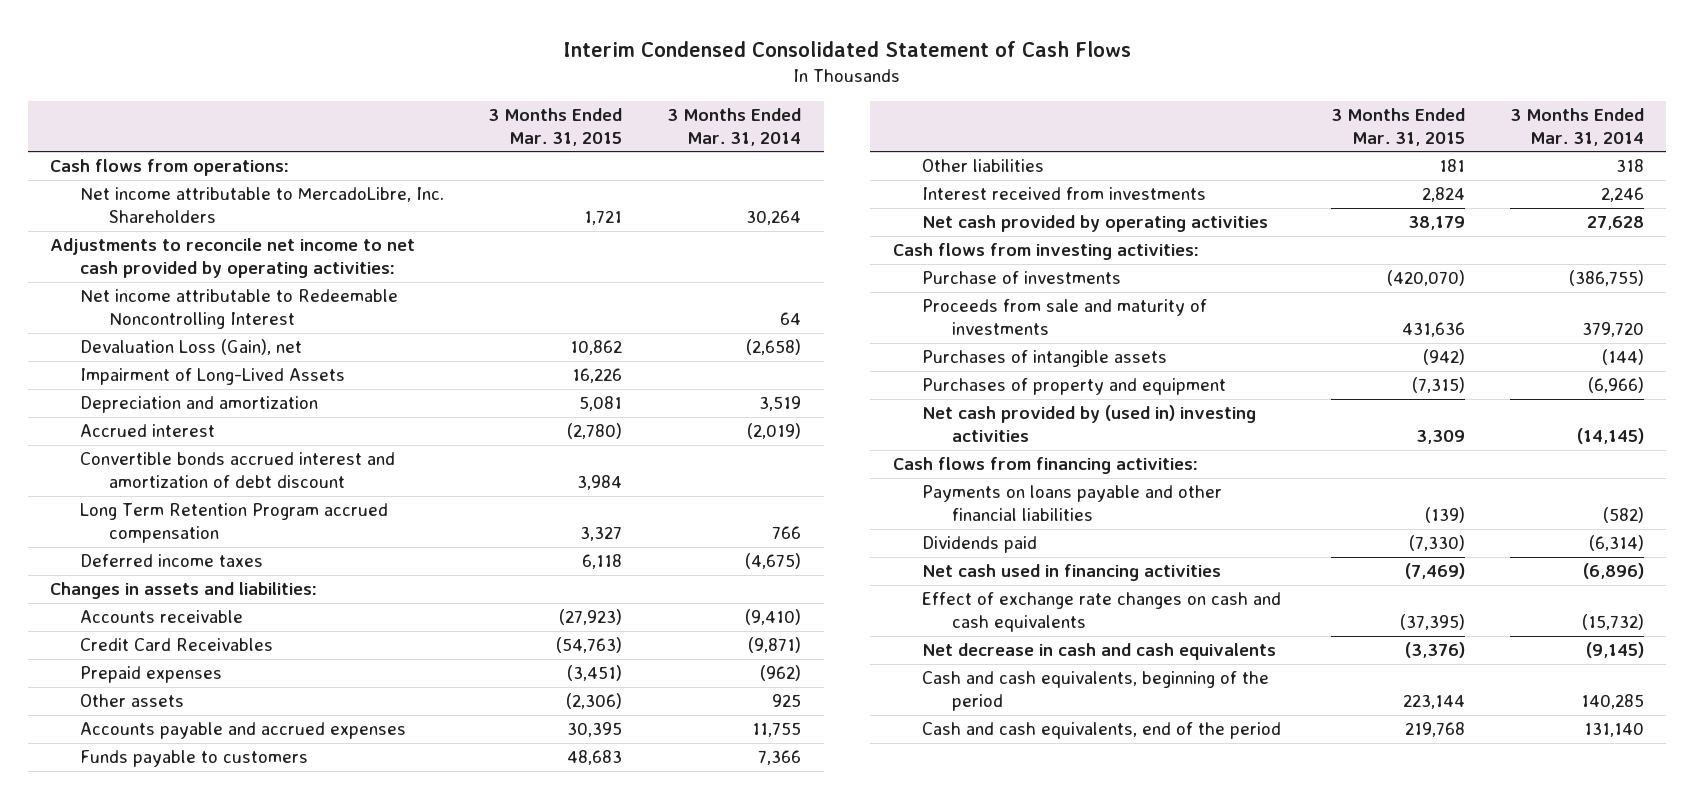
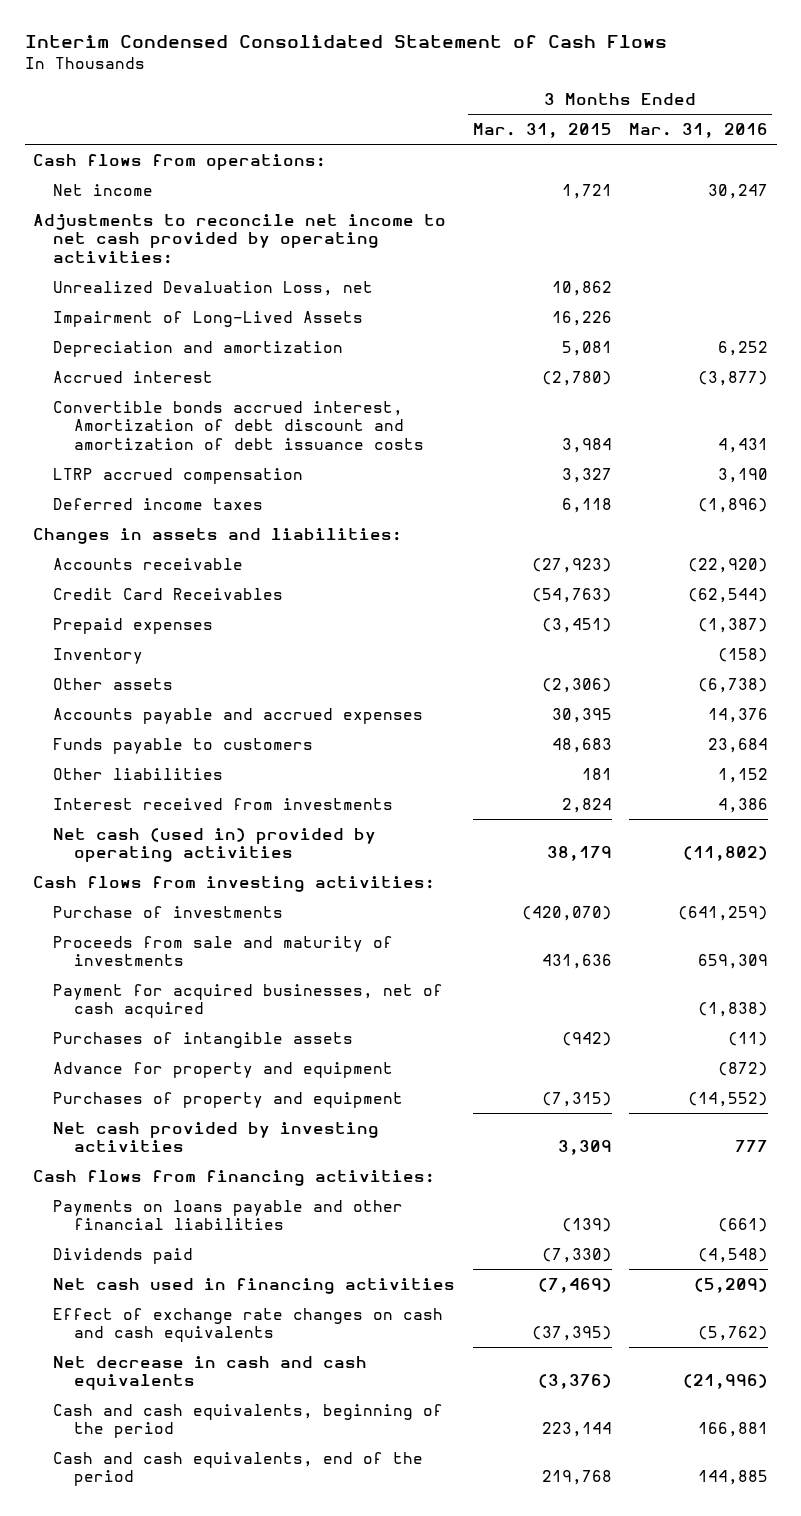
[667,107,802,146] 3 Months Ended Mar. 31, 2014 -> none
none -> [629,122,769,138] Mar. 31, 2016
[79,187,444,224] Net income attributable to MercadoLibre, Inc. Shareholders -> [53,183,154,196] Net income
[79,289,398,330] Net income attributable to Redeemable Noncontrolling Interest -> none
[79,339,302,356] Devaluation Loss (Gain), net -> [53,280,374,296] Unrealized Devaluation Loss, net
[79,452,395,489] Convertible bonds accrued interest and amortization of debt discount -> [53,400,424,450] Convertible bonds accrued interest, Amortization of debt discount and amortization of debt issuance costs
[79,503,388,544] Long Term Retention Program accrued compensation -> [53,467,304,484] LTRP accrued compensation
none -> [53,647,144,664] Inventory
[922,215,1269,233] Net cash provided by operating activities -> [53,827,377,863] Net cash (used in) provided by operating activities
none -> [53,983,444,1019] Payment for acquired businesses, net of cash acquired
none -> [53,1061,394,1078] Advance for property and equipment
[922,405,1257,443] Net cash provided by (used in) investing activities -> [53,1121,380,1153] Net cash provided by investing activities

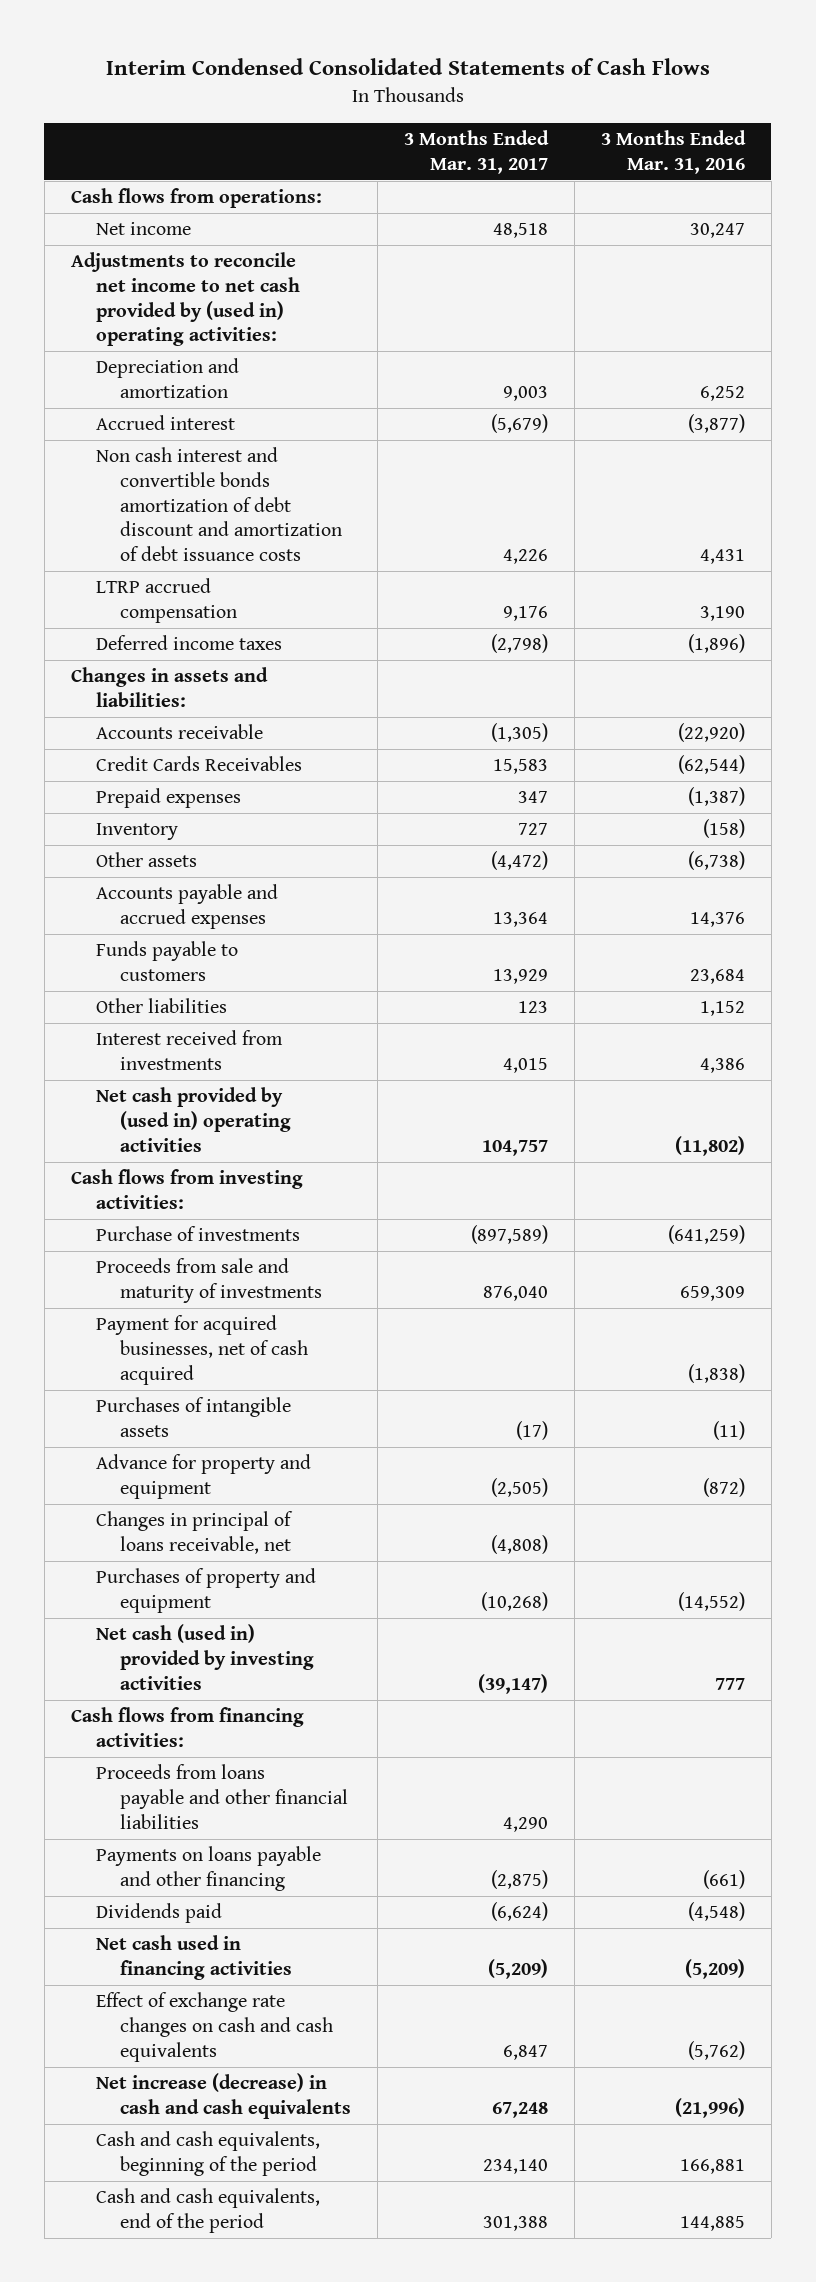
[24,35,667,49] Interim Condensed Consolidated Statement of Cash Flows -> [105,58,710,76] Interim Condensed Consolidated Statements of Cash Flows
[472,122,612,138] Mar. 31, 2015 -> none
none -> [404,129,550,174] 3 Months Ended Mar. 31, 2017
[53,280,374,296] Unrealized Devaluation Loss, net -> none
[53,310,364,327] Impairment of Long-Lived Assets -> none
[33,213,447,264] Adjustments to reconcile net income to net cash provided by operating activities: -> [70,252,300,347] Adjustments to reconcile net income to net cash provided by (used in) operating activities:
[53,400,424,450] Convertible bonds accrued interest, Amortization of debt discount and amortization of debt issuance costs -> [95,447,343,561] Non cash interest and convertible bonds amortization of debt discount and amortization of debt issuance costs
[53,587,284,600] Credit Card Receivables -> [95,756,302,772] Credit Cards Receivables
[53,827,377,863] Net cash (used in) provided by operating activities -> [95,1087,292,1152] Net cash provided by (used in) operating activities
none -> [95,1511,293,1555] Changes in principal of loans receivable, net
[53,1121,380,1153] Net cash provided by investing activities -> [95,1624,315,1690] Net cash (used in) provided by investing activities
none -> [95,1764,349,1829] Proceeds from loans payable and other financial liabilities
[53,1199,404,1231] Payments on loans payable and other financial liabilities -> [95,1846,321,1892] Payments on loans payable and other financing
[53,1355,368,1391] Net decrease in cash and cash equivalents -> [95,2073,352,2120] Net increase (decrease) in cash and cash equivalents

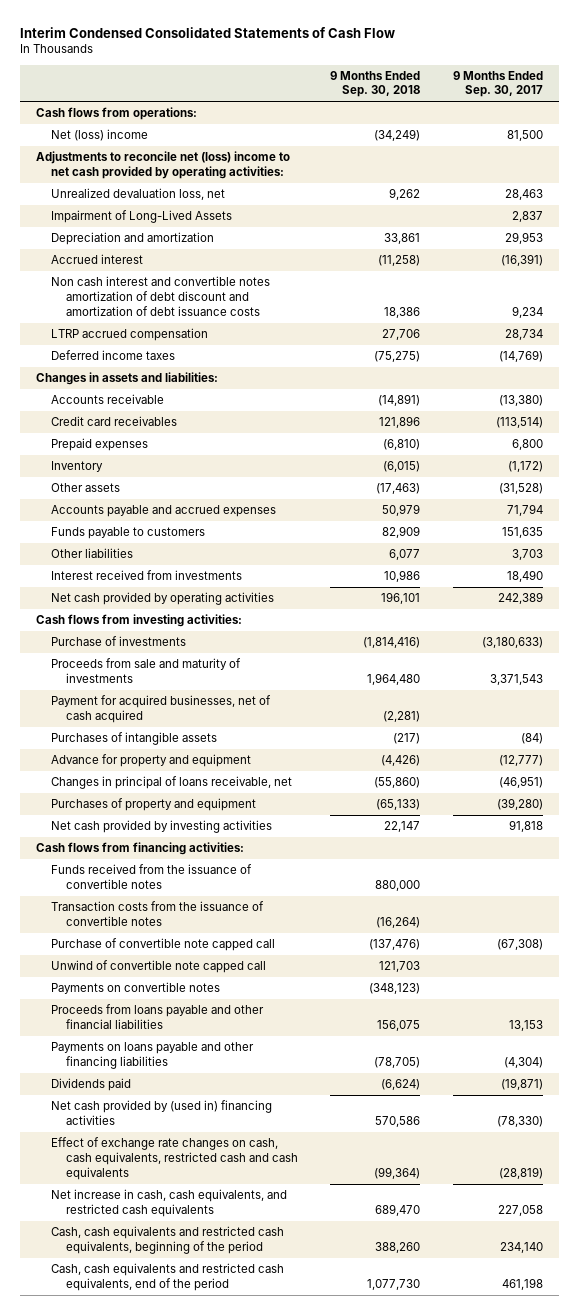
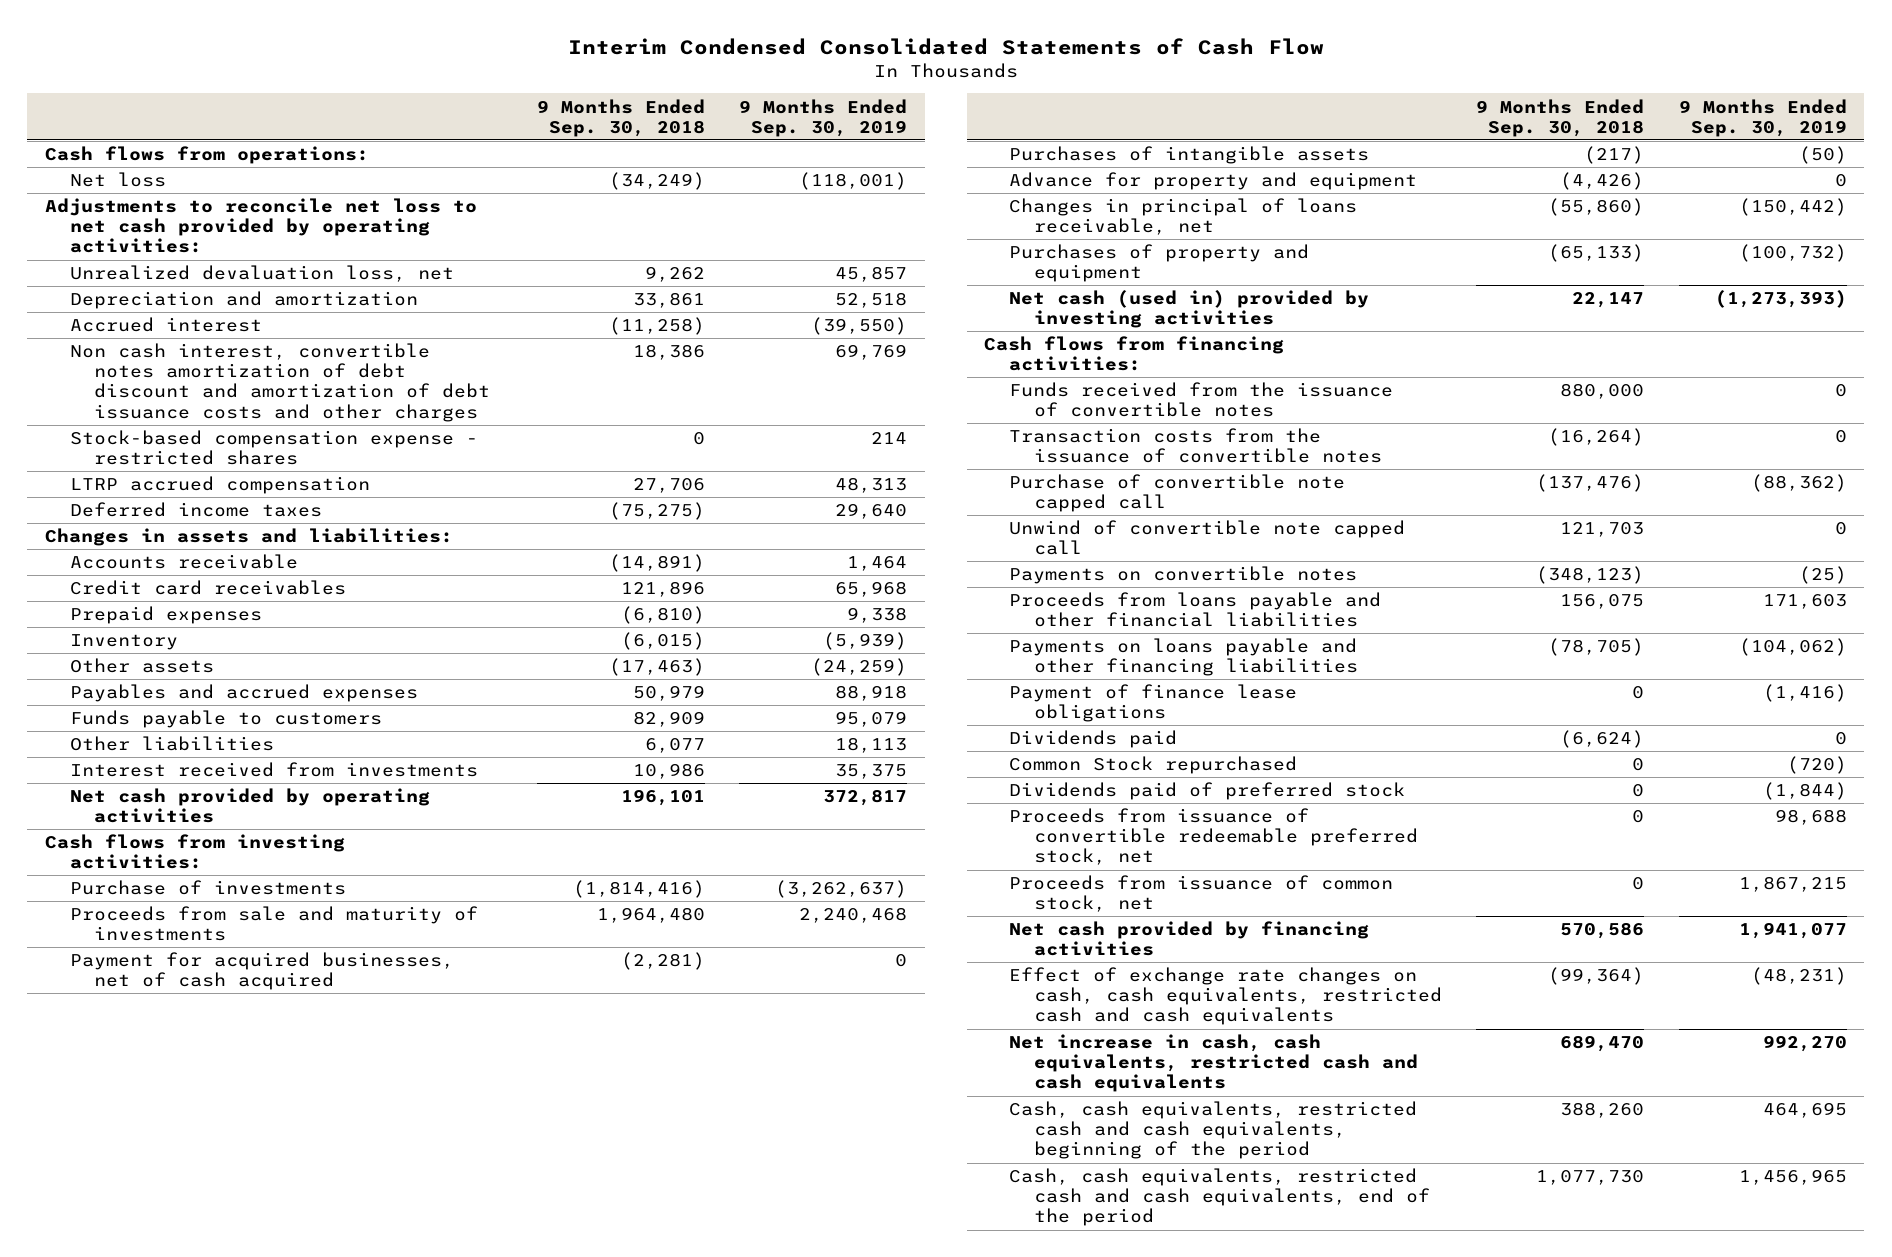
[452,70,543,98] 9 Months Ended Sep. 30, 2017 -> none
none -> [739,98,908,137] 9 Months Ended Sep. 30, 2019
[51,129,149,142] Net (loss) income -> [69,172,166,188] Net loss
[36,151,291,179] Adjustments to reconcile net (loss) income to net cash provided by operating activities: -> [44,198,477,254] Adjustments to reconcile net loss to net cash provided by operating activities:
[51,210,233,224] Impairment of Long-Lived Assets -> none
[51,276,271,316] Non cash interest and convertible notes amortization of debt discount and amortization of debt issuance costs -> [69,343,491,422] Non cash interest, convertible notes amortization of debt discount and amortization of debt issuance costs and other charges
none -> [69,430,478,466] Stock-based compensation expense - restricted shares
[51,505,277,518] Accounts payable and accrued expenses -> [69,684,418,703] Payables and accrued expenses
[51,820,273,834] Net cash provided by investing activities -> [1009,290,1370,329] Net cash (used in) provided by investing activities
none -> [1009,684,1298,723] Payment of finance lease obligations
none -> [1009,756,1298,775] Common Stock repurchased
none -> [1009,782,1406,801] Dividends paid of preferred stock
none -> [1009,808,1418,866] Proceeds from issuance of convertible redeemable preferred stock, net
none -> [1009,875,1394,913] Proceeds from issuance of common stock, net
[51,1100,273,1125] Net cash provided by (used in) financing activities -> [1009,921,1370,957] Net cash provided by financing activities
[51,1189,288,1217] Net increase in cash, cash equivalents, and restricted cash equivalents -> [1009,1034,1418,1093] Net increase in cash, cash equivalents, restricted cash and cash equivalents
[51,1226,285,1254] Cash, cash equivalents and restricted cash equivalents, beginning of the period -> [1009,1101,1418,1160] Cash, cash equivalents, restricted cash and cash equivalents, beginning of the period
[51,1263,285,1291] Cash, cash equivalents and restricted cash equivalents, end of the period -> [1009,1168,1430,1227] Cash, cash equivalents, restricted cash and cash equivalents, end of the period

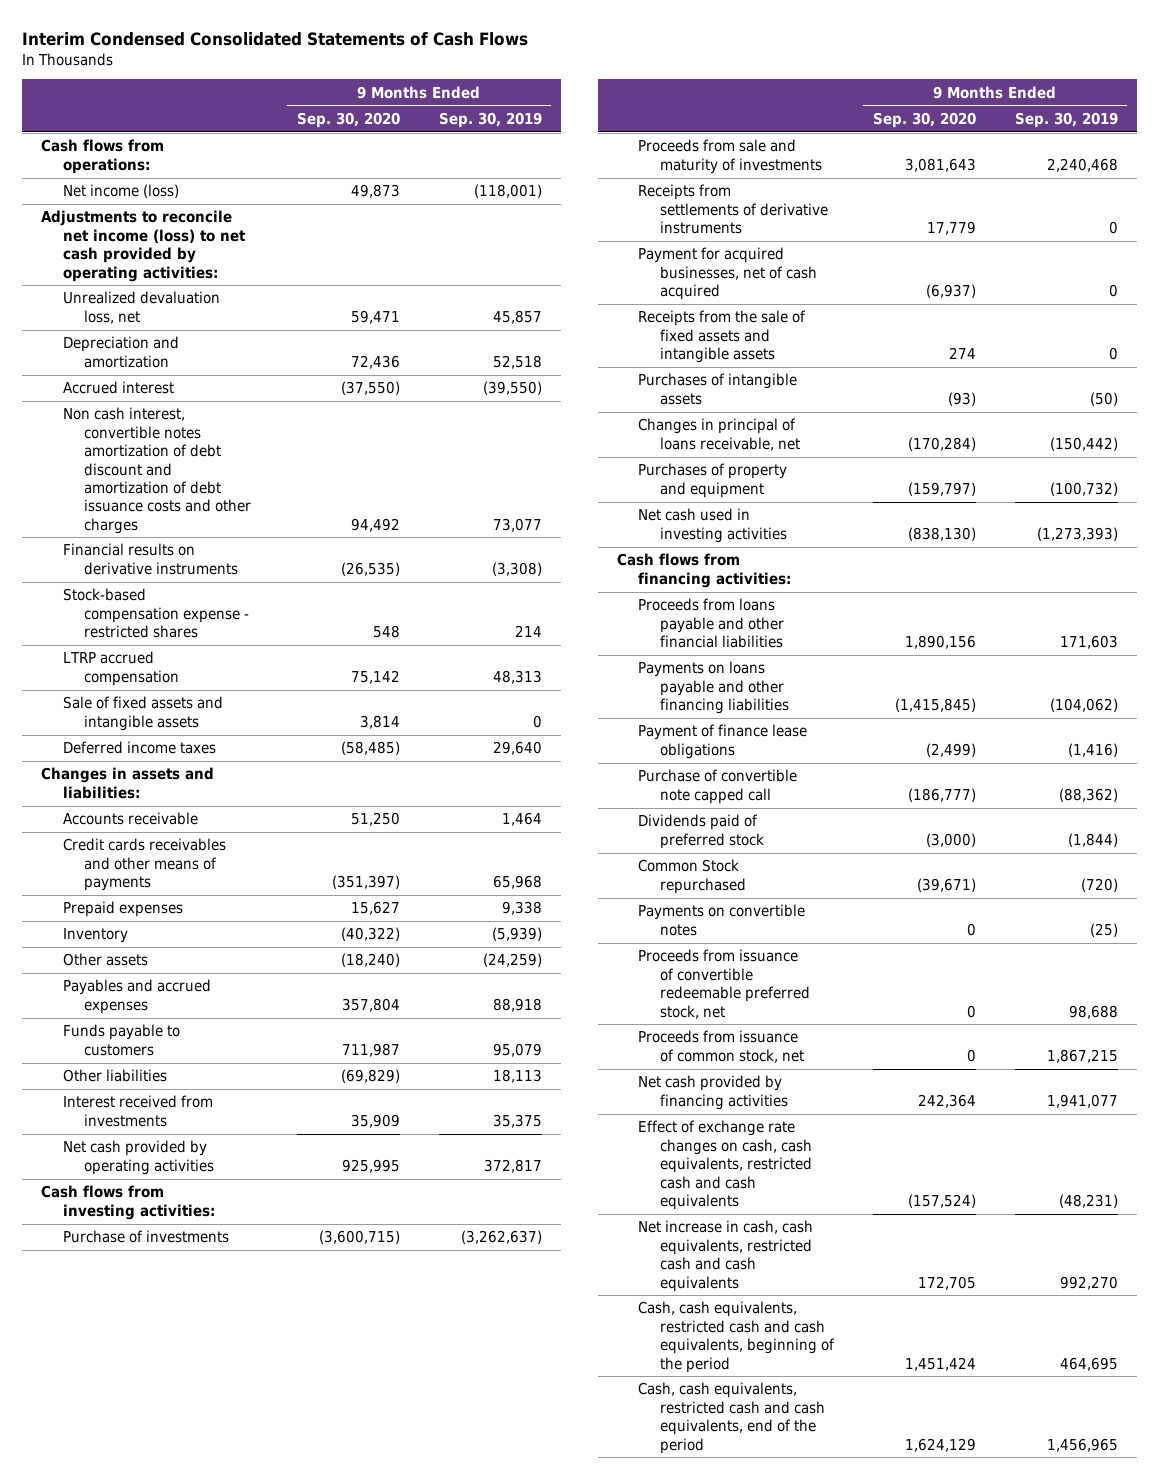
[567,37,1324,55] Interim Condensed Consolidated Statements of Cash Flow -> [21,31,528,46] Interim Condensed Consolidated Statements of Cash Flows
[536,98,705,137] 9 Months Ended Sep. 30, 2018 -> none
none -> [296,111,400,128] Sep. 30, 2020
[69,172,166,188] Net loss -> [62,184,179,199] Net income (loss)
[44,198,477,254] Adjustments to reconcile net loss to net cash provided by operating activities: -> [41,210,246,282] Adjustments to reconcile net income (loss) to net cash provided by operating activities:
[835,344,908,361] 69,769 -> [492,517,542,532] 73,077
none -> [62,543,238,575] Financial results on derivative instruments
none -> [62,696,223,731] Sale of fixed assets and intangible assets
[69,580,346,596] Credit card receivables -> [62,838,226,892] Credit cards receivables and other means of payments
none -> [638,184,828,235] Receipts from settlements of derivative instruments
none -> [638,310,807,364] Receipts from the sale of fixed assets and intangible assets
[1009,172,1418,191] Advance for property and equipment -> none
[1009,290,1370,329] Net cash (used in) provided by investing activities -> [638,508,787,543] Net cash used in investing activities
[1009,382,1394,418] Funds received from the issuance of convertible notes -> none
[1009,428,1382,464] Transaction costs from the issuance of convertible notes -> none
[1009,520,1406,556] Unwind of convertible note capped call -> none
[1009,730,1178,749] Dividends paid -> none
[1009,474,1346,513] Purchase of convertible note capped call -> [638,769,798,804] Purchase of convertible note capped call
[1009,756,1298,775] Common Stock repurchased -> [638,859,746,894] Common Stock repurchased
[1009,566,1358,585] Payments on convertible notes -> [638,904,806,936] Payments on convertible notes

